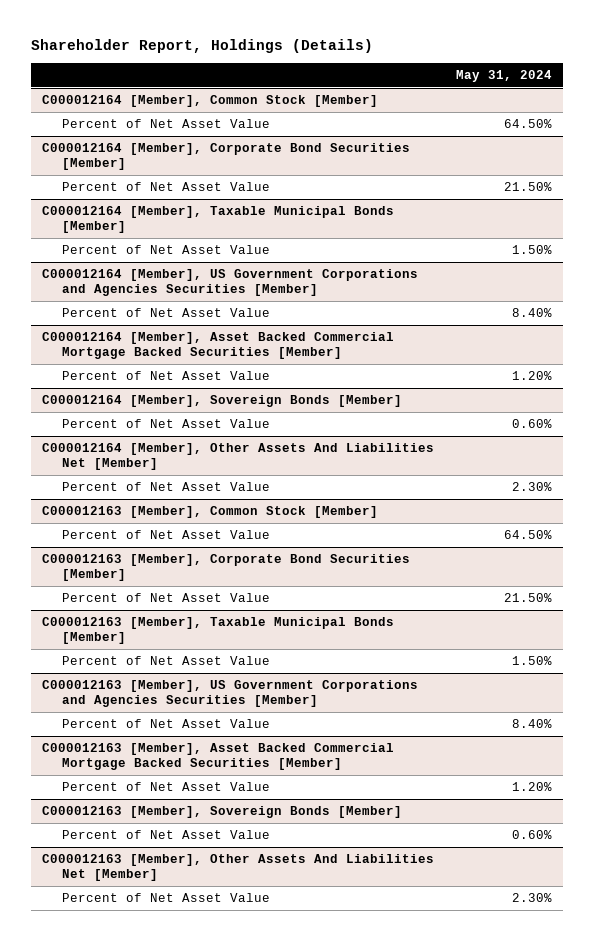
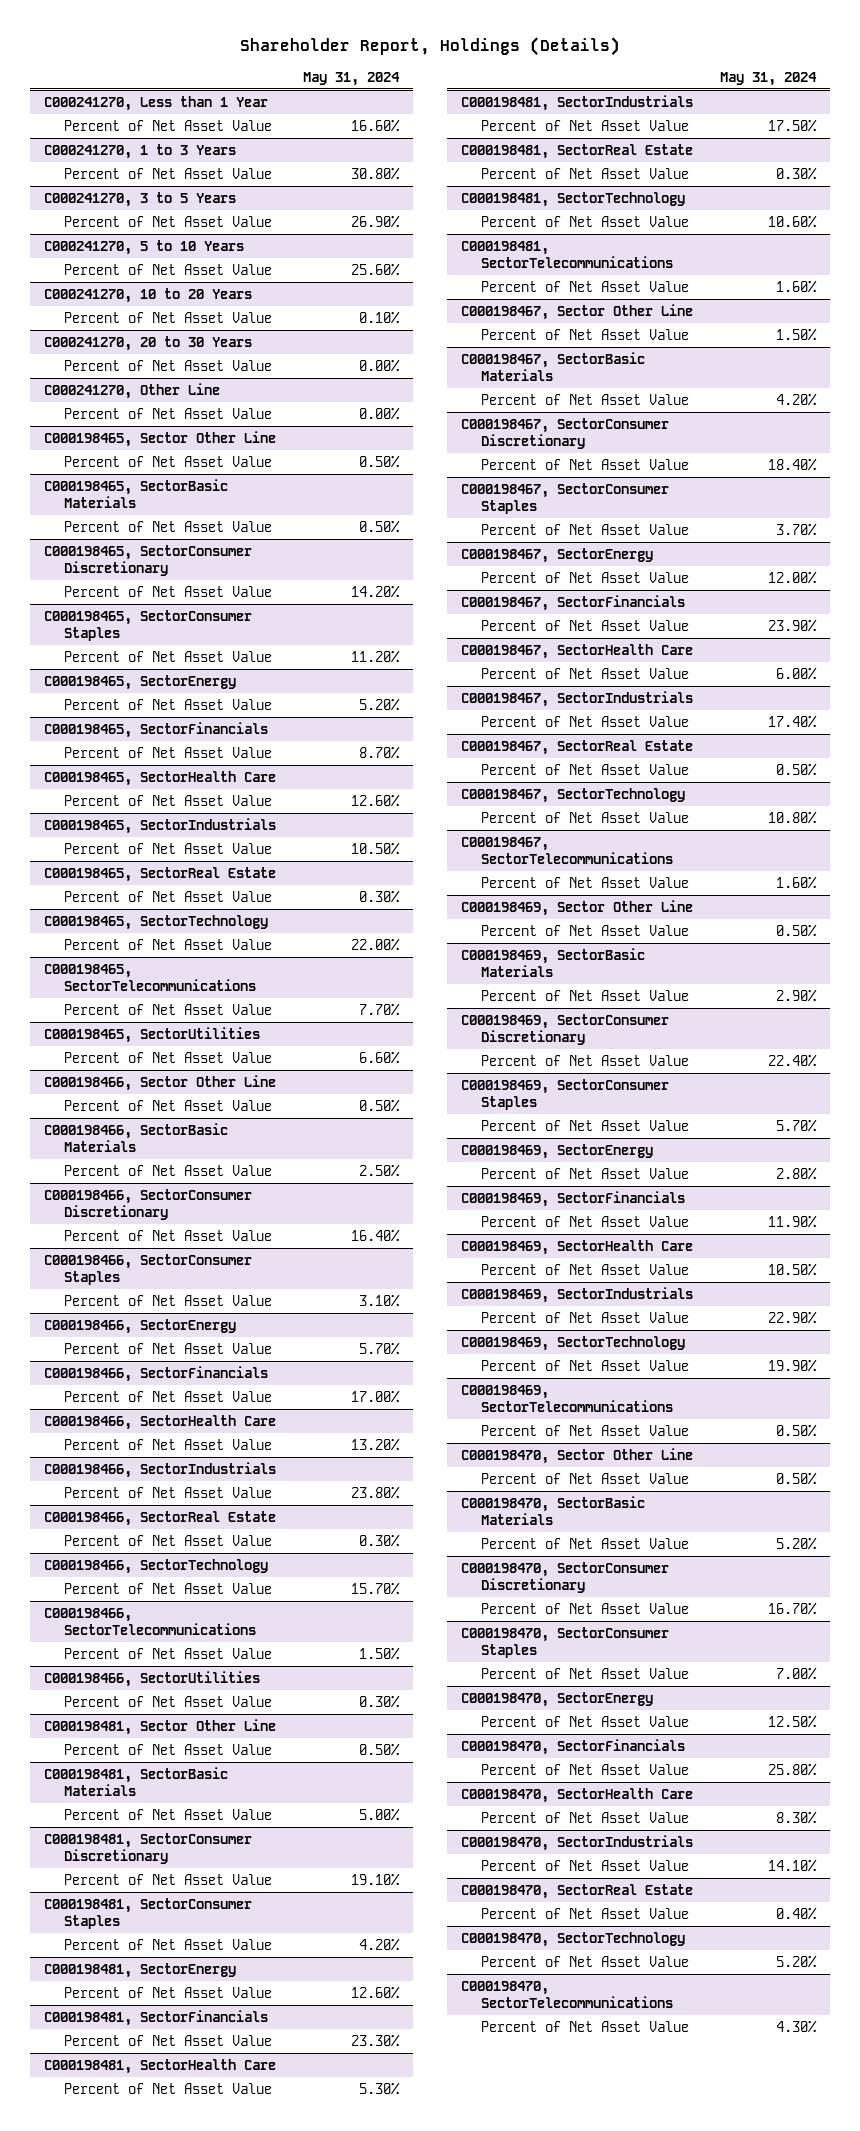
[41,94,378,107] C000012164 [Member], Common Stock [Member] -> none
[41,142,410,171] C000012164 [Member], Corporate Bond Securities [Member] -> none
[41,205,394,234] C000012164 [Member], Taxable Municipal Bonds [Member] -> none
none -> [43,95,268,111] C000241270, Less than 1 Year
[503,118,552,128] 64.50% -> [351,118,401,132] 16.60%
none -> [43,143,236,159] C000241270, 1 to 3 Years
[503,181,552,191] 21.50% -> [351,166,401,180] 30.80%
none -> [43,191,236,207] C000241270, 3 to 5 Years
none -> [63,215,272,227] Percent of Net Asset Value
none -> [43,239,244,255] C000241270, 5 to 10 Years
none -> [63,263,272,275] Percent of Net Asset Value
none -> [43,287,252,303] C000241270, 10 to 20 Years
none -> [63,311,272,323] Percent of Net Asset Value
none -> [43,335,252,351] C000241270, 20 to 30 Years
none -> [63,359,272,371] Percent of Net Asset Value
none -> [43,382,220,399] C000241270, Other Line
none -> [63,407,272,419] Percent of Net Asset Value
none -> [43,430,276,447] C000198465, Sector Other Line
none -> [63,455,272,467] Percent of Net Asset Value
none -> [43,478,228,508] C000198465, SectorBasic Materials
none -> [63,520,272,532] Percent of Net Asset Value
none -> [43,544,252,576] C000198465, SectorConsumer Discretionary
none -> [63,585,272,597] Percent of Net Asset Value
none -> [43,609,252,641] C000198465, SectorConsumer Staples
none -> [63,650,272,662] Percent of Net Asset Value
none -> [43,674,236,690] C000198465, SectorEnergy
none -> [63,698,272,710] Percent of Net Asset Value
none -> [43,721,268,738] C000198465, SectorFinancials
none -> [63,746,272,758] Percent of Net Asset Value
none -> [43,770,276,786] C000198465, SectorHealth Care
none -> [63,794,272,806] Percent of Net Asset Value
none -> [43,817,276,834] C000198465, SectorIndustrials
none -> [63,842,272,854] Percent of Net Asset Value
none -> [43,866,276,882] C000198465, SectorReal Estate
none -> [63,890,272,902] Percent of Net Asset Value
none -> [43,914,268,930] C000198465, SectorTechnology
none -> [63,938,272,950] Percent of Net Asset Value
none -> [43,963,256,991] C000198465, SectorTelecommunications
none -> [63,1003,272,1015] Percent of Net Asset Value
none -> [43,1026,260,1043] C000198465, SectorUtilities
none -> [63,1051,272,1063] Percent of Net Asset Value
none -> [43,1074,276,1091] C000198466, Sector Other Line
none -> [63,1099,272,1111] Percent of Net Asset Value
none -> [43,1122,228,1152] C000198466, SectorBasic Materials
none -> [63,1164,272,1176] Percent of Net Asset Value
none -> [43,1188,252,1220] C000198466, SectorConsumer Discretionary
none -> [63,1229,272,1241] Percent of Net Asset Value
none -> [43,1253,252,1285] C000198466, SectorConsumer Staples
none -> [63,1294,272,1306] Percent of Net Asset Value
none -> [43,1318,236,1334] C000198466, SectorEnergy
none -> [63,1342,272,1354] Percent of Net Asset Value
none -> [43,1365,268,1382] C000198466, SectorFinancials
none -> [63,1390,272,1402] Percent of Net Asset Value
none -> [43,1414,276,1430] C000198466, SectorHealth Care
none -> [63,1438,272,1450] Percent of Net Asset Value
none -> [43,1461,276,1478] C000198466, SectorIndustrials
none -> [63,1486,272,1498] Percent of Net Asset Value
none -> [43,1510,276,1526] C000198466, SectorReal Estate
none -> [63,1534,272,1546] Percent of Net Asset Value
none -> [43,1558,268,1574] C000198466, SectorTechnology
none -> [63,1582,272,1594] Percent of Net Asset Value
none -> [43,1607,256,1635] C000198466, SectorTelecommunications
[41,268,418,297] C000012164 [Member], US Government Corporations and Agencies Securities [Member] -> none
[41,331,394,360] C000012164 [Member], Asset Backed Commercial Mortgage Backed Securities [Member] -> none
[41,394,402,407] C000012164 [Member], Sovereign Bonds [Member] -> none
[41,442,434,471] C000012164 [Member], Other Assets And Liabilities Net [Member] -> none
[41,505,378,518] C000012163 [Member], Common Stock [Member] -> none
[41,553,410,582] C000012163 [Member], Corporate Bond Securities [Member] -> none
[41,616,394,645] C000012163 [Member], Taxable Municipal Bonds [Member] -> none
none -> [43,1670,260,1687] C000198466, SectorUtilities
[511,307,552,317] 8.40% -> [359,1694,401,1708] 0.30%
none -> [43,1718,276,1735] C000198481, Sector Other Line
[511,370,552,380] 1.20% -> [359,1742,401,1756] 0.50%
none -> [43,1766,228,1796] C000198481, SectorBasic Materials
[511,418,552,428] 0.60% -> [359,1807,401,1821] 5.00%
none -> [43,1832,252,1864] C000198481, SectorConsumer Discretionary
[511,481,552,491] 2.30% -> [351,1872,401,1886] 19.10%
none -> [43,1897,252,1929] C000198481, SectorConsumer Staples
[503,529,552,539] 64.50% -> [359,1937,401,1951] 4.20%
none -> [43,1962,236,1978] C000198481, SectorEnergy
[503,592,552,602] 21.50% -> [351,1985,401,1999] 12.60%
none -> [43,2009,268,2026] C000198481, SectorFinancials
none -> [63,2034,272,2046] Percent of Net Asset Value
none -> [43,2058,276,2074] C000198481, SectorHealth Care
none -> [63,2082,272,2094] Percent of Net Asset Value
none -> [460,94,693,111] C000198481, SectorIndustrials
none -> [480,119,689,131] Percent of Net Asset Value
none -> [460,143,693,159] C000198481, SectorReal Estate
none -> [480,167,689,179] Percent of Net Asset Value
none -> [460,191,685,207] C000198481, SectorTechnology
none -> [480,215,689,227] Percent of Net Asset Value
none -> [460,240,673,268] C000198481, SectorTelecommunications
none -> [480,280,689,292] Percent of Net Asset Value
none -> [460,303,693,320] C000198467, Sector Other Line
[41,679,418,708] C000012163 [Member], US Government Corporations and Agencies Securities [Member] -> none
[41,742,394,771] C000012163 [Member], Asset Backed Commercial Mortgage Backed Securities [Member] -> none
[41,805,402,818] C000012163 [Member], Sovereign Bonds [Member] -> none
[41,853,434,882] C000012163 [Member], Other Assets And Liabilities Net [Member] -> none
none -> [460,351,645,381] C000198467, SectorBasic Materials
[511,718,552,728] 8.40% -> [776,392,818,406] 4.20%
none -> [460,417,669,449] C000198467, SectorConsumer Discretionary
[511,781,552,791] 1.20% -> [768,457,818,471] 18.40%
none -> [460,482,669,514] C000198467, SectorConsumer Staples
[511,829,552,839] 0.60% -> [776,522,818,536] 3.70%
none -> [460,547,653,563] C000198467, SectorEnergy
[511,892,552,902] 2.30% -> [768,570,818,584] 12.00%
none -> [460,594,685,611] C000198467, SectorFinancials
none -> [480,619,689,631] Percent of Net Asset Value
none -> [460,643,693,659] C000198467, SectorHealth Care
none -> [480,667,689,679] Percent of Net Asset Value
none -> [460,690,693,707] C000198467, SectorIndustrials
none -> [480,715,689,727] Percent of Net Asset Value
none -> [460,739,693,755] C000198467, SectorReal Estate
none -> [480,763,689,775] Percent of Net Asset Value
none -> [460,787,685,803] C000198467, SectorTechnology
none -> [480,811,689,823] Percent of Net Asset Value
none -> [460,836,673,864] C000198467, SectorTelecommunications
none -> [480,876,689,888] Percent of Net Asset Value
none -> [460,899,693,916] C000198469, Sector Other Line
none -> [480,924,689,936] Percent of Net Asset Value
none -> [460,947,645,977] C000198469, SectorBasic Materials
none -> [480,989,689,1001] Percent of Net Asset Value
none -> [460,1013,669,1045] C000198469, SectorConsumer Discretionary
none -> [480,1054,689,1066] Percent of Net Asset Value
none -> [460,1078,669,1110] C000198469, SectorConsumer Staples
none -> [480,1119,689,1131] Percent of Net Asset Value
none -> [460,1143,653,1159] C000198469, SectorEnergy
none -> [480,1167,689,1179] Percent of Net Asset Value
none -> [460,1190,685,1207] C000198469, SectorFinancials
none -> [480,1215,689,1227] Percent of Net Asset Value
none -> [460,1239,693,1255] C000198469, SectorHealth Care
none -> [480,1263,689,1275] Percent of Net Asset Value
none -> [460,1286,693,1303] C000198469, SectorIndustrials
none -> [480,1311,689,1323] Percent of Net Asset Value
none -> [460,1335,685,1351] C000198469, SectorTechnology
none -> [480,1359,689,1371] Percent of Net Asset Value
none -> [460,1384,673,1412] C000198469, SectorTelecommunications
none -> [480,1424,689,1436] Percent of Net Asset Value
none -> [460,1447,693,1464] C000198470, Sector Other Line
none -> [480,1472,689,1484] Percent of Net Asset Value
none -> [460,1495,645,1525] C000198470, SectorBasic Materials
none -> [480,1537,689,1549] Percent of Net Asset Value
none -> [460,1561,669,1593] C000198470, SectorConsumer Discretionary
none -> [480,1602,689,1614] Percent of Net Asset Value
none -> [460,1626,669,1658] C000198470, SectorConsumer Staples
none -> [480,1667,689,1679] Percent of Net Asset Value
none -> [460,1691,653,1707] C000198470, SectorEnergy
none -> [480,1715,689,1727] Percent of Net Asset Value
none -> [460,1738,685,1755] C000198470, SectorFinancials
none -> [480,1763,689,1775] Percent of Net Asset Value
none -> [460,1787,693,1803] C000198470, SectorHealth Care
none -> [480,1811,689,1823] Percent of Net Asset Value
none -> [460,1834,693,1851] C000198470, SectorIndustrials
none -> [480,1859,689,1871] Percent of Net Asset Value
none -> [460,1883,693,1899] C000198470, SectorReal Estate
none -> [480,1907,689,1919] Percent of Net Asset Value
none -> [460,1931,685,1947] C000198470, SectorTechnology
none -> [480,1955,689,1967] Percent of Net Asset Value
none -> [460,1980,673,2008] C000198470, SectorTelecommunications
none -> [480,2020,689,2032] Percent of Net Asset Value

